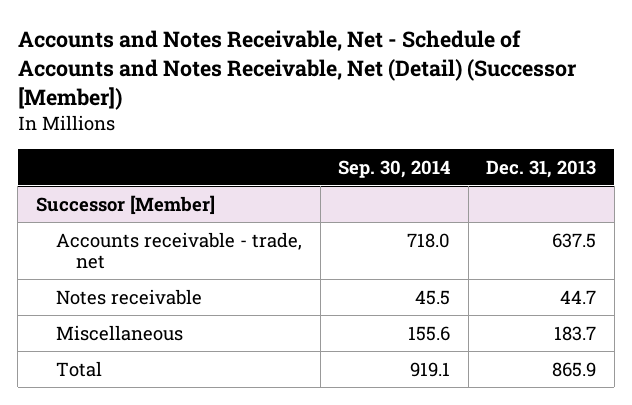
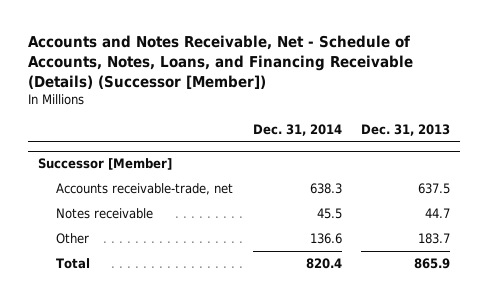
[17,29,577,111] Accounts and Notes Receivable, Net - Schedule of Accounts and Notes Receivable, Net (Detail) (Successor [Member]) -> [27,35,413,89] Accounts and Notes Receivable, Net - Schedule of Accounts, Notes, Loans, and Financing Receivable (Details) (Successor [Member])
[338,159,451,178] Sep. 30, 2014 -> none
none -> [252,123,342,136] Dec. 31, 2014
[55,231,302,270] Accounts receivable - trade, net -> [55,183,233,196] Accounts receivable-trade, net
[55,324,183,341] Miscellaneous -> [55,233,89,245] Other

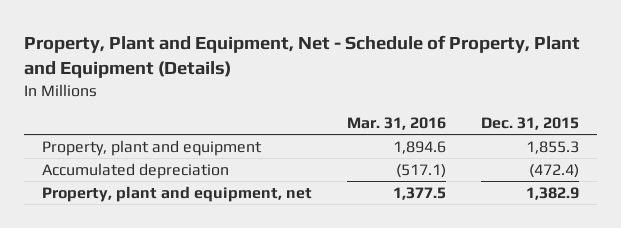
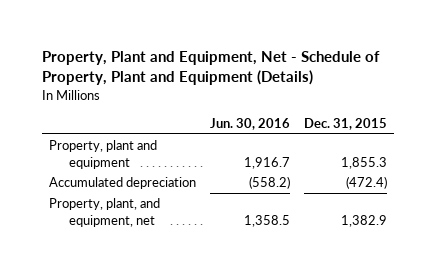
[346,117,446,131] Mar. 31, 2016 -> none
none -> [209,117,290,130] Jun. 30, 2016
[41,185,312,202] Property, plant and equipment, net -> [48,198,160,227] Property, plant, and equipment, net

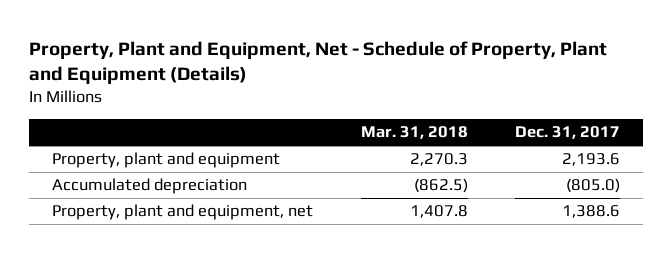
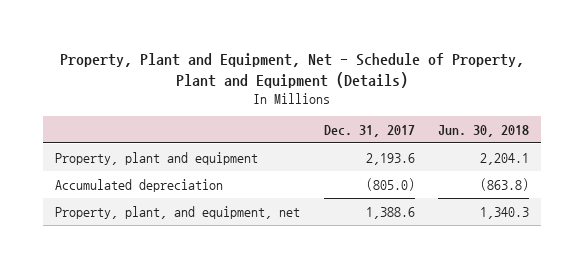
[360,126,468,140] Mar. 31, 2018 -> none
none -> [438,124,530,137] Jun. 30, 2018
[52,204,314,221] Property, plant and equipment, net -> [54,205,300,219] Property, plant, and equipment, net

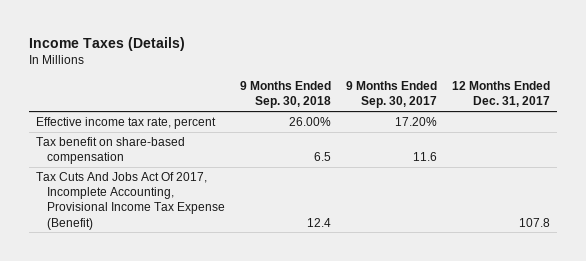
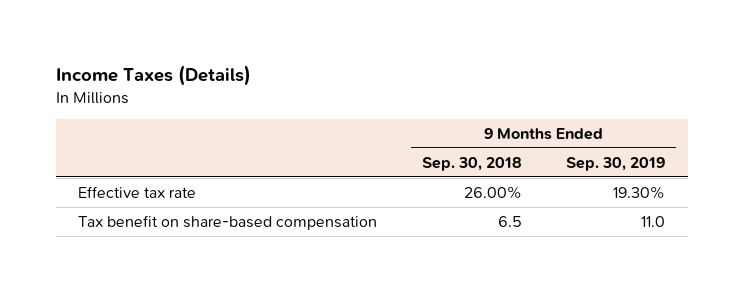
[345,81,437,109] 9 Months Ended Sep. 30, 2017 -> none
[451,81,550,108] 12 Months Ended Dec. 31, 2017 -> none
none -> [566,156,666,171] Sep. 30, 2019
[36,117,217,130] Effective income tax rate, percent -> [78,185,197,198] Effective tax rate
[36,172,225,230] Tax Cuts And Jobs Act Of 2017, Incomplete Accounting, Provisional Income Tax Expense (Benefit) -> none

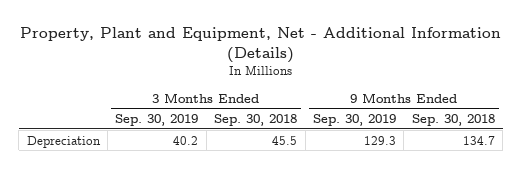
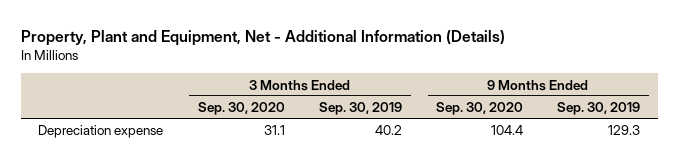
[214,113,298,126] Sep. 30, 2018 -> none
[411,113,495,126] Sep. 30, 2018 -> none
none -> [197,101,285,115] Sep. 30, 2020
none -> [436,101,524,115] Sep. 30, 2020
[26,135,101,148] Depreciation -> [38,125,164,139] Depreciation expense

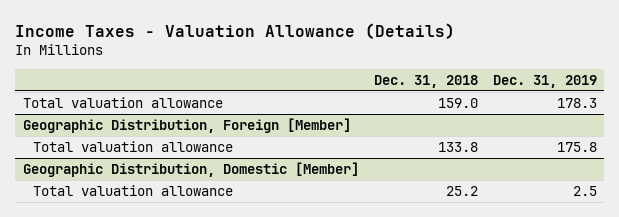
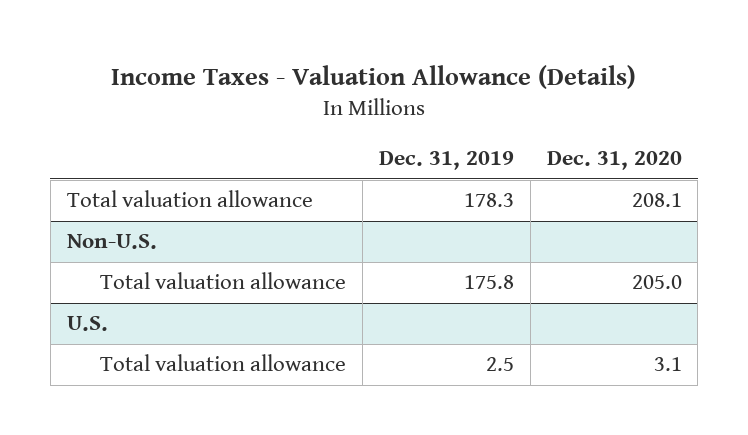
[373,74,478,88] Dec. 31, 2018 -> none
none -> [546,151,682,171] Dec. 31, 2020
[22,117,351,133] Geographic Distribution, Foreign [Member] -> [66,234,157,250] Non-U.S.
[22,161,359,177] Geographic Distribution, Domestic [Member] -> [66,316,108,332] U.S.

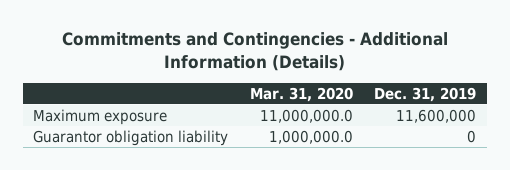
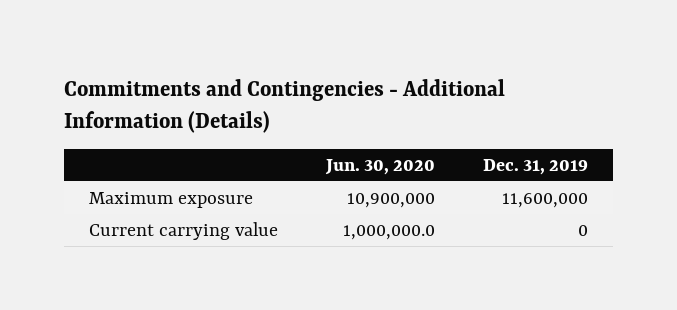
[249,86,353,102] Mar. 31, 2020 -> none
none -> [325,158,436,175] Jun. 30, 2020
[33,129,229,146] Guarantor obligation liability -> [88,221,278,240] Current carrying value

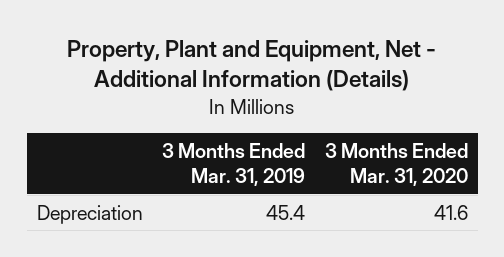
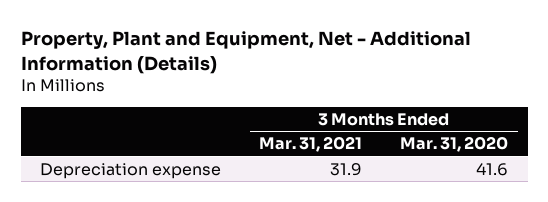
[162,142,306,187] 3 Months Ended Mar. 31, 2019 -> none
none -> [259,136,363,153] Mar. 31, 2021
[36,204,143,224] Depreciation -> [40,162,222,179] Depreciation expense

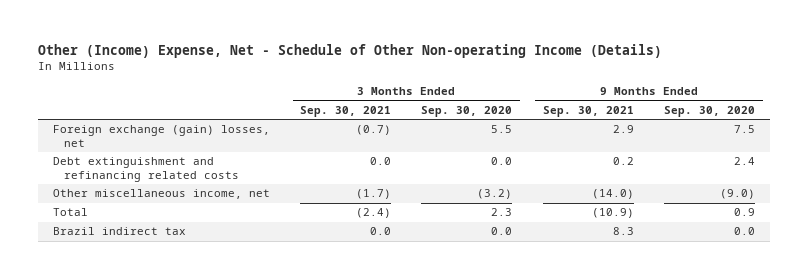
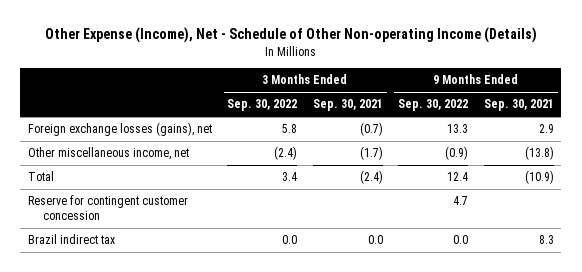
[37,44,662,59] Other (Income) Expense, Net - Schedule of Other Non-operating Income (Details) -> [44,27,537,44] Other Expense (Income), Net - Schedule of Other Non-operating Income (Details)
[421,105,513,117] Sep. 30, 2020 -> none
[664,105,756,117] Sep. 30, 2020 -> none
none -> [227,99,298,112] Sep. 30, 2022
none -> [398,99,469,112] Sep. 30, 2022
[52,157,240,182] Debt extinguishment and refinancing related costs -> none
[52,125,270,147] Foreign exchange (gain) losses, net -> [27,122,212,137] Foreign exchange losses (gains), net
[591,189,634,200] (14.0) -> [524,146,554,161] (13.8)
none -> [27,195,188,221] Reserve for contingent customer concession

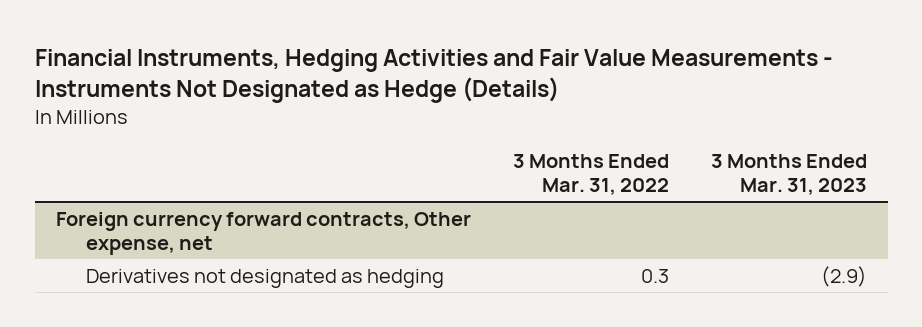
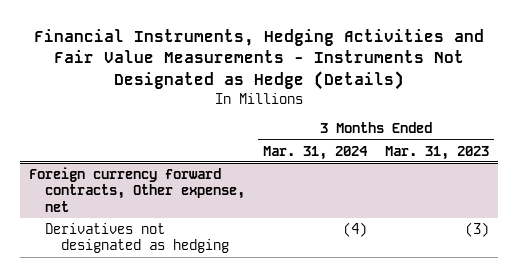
[512,153,669,195] 3 Months Ended Mar. 31, 2022 -> none
none -> [262,145,368,160] Mar. 31, 2024
[820,265,867,287] (2.9) -> [464,221,489,237] (3)

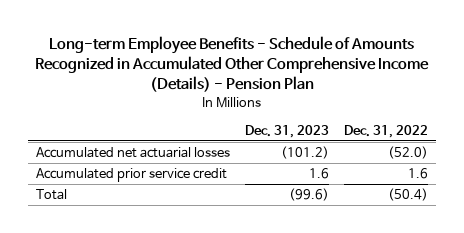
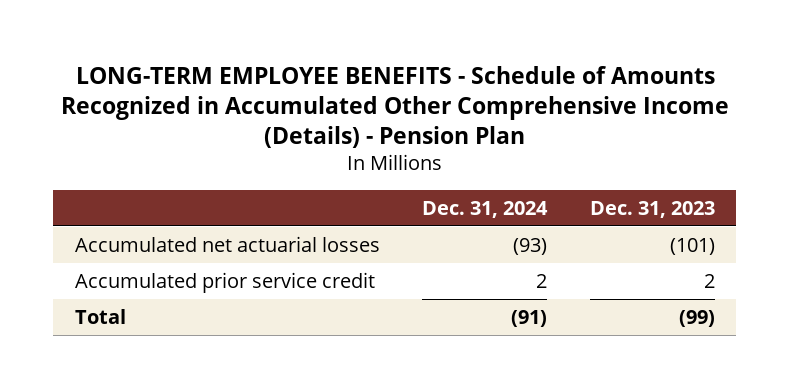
[35,35,430,93] Long-term Employee Benefits - Schedule of Amounts Recognized in Accumulated Other Comprehensive Income (Details) - Pension Plan -> [60,65,729,149] LONG-TERM EMPLOYEE BENEFITS - Schedule of Amounts Recognized in Accumulated Other Comprehensive Income (Details) - Pension Plan
[344,125,429,139] Dec. 31, 2022 -> none
none -> [422,200,549,218] Dec. 31, 2024
[281,145,330,159] (101.2) -> [669,237,715,255] (101)
[309,167,330,179] 1.6 -> [703,273,715,288] 2
[289,187,330,201] (99.6) -> [678,309,715,327] (99)

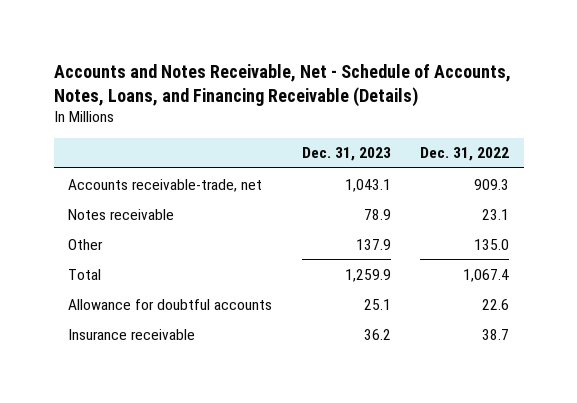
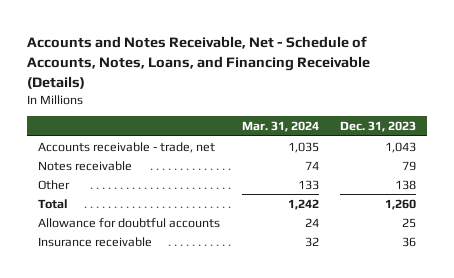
[419,147,509,162] Dec. 31, 2022 -> none
none -> [241,121,319,133] Mar. 31, 2024
[68,178,263,192] Accounts receivable-trade, net -> [38,141,216,153] Accounts receivable - trade, net
[344,178,391,192] 1,043.1 -> [385,141,417,153] 1,043
[363,208,391,220] 78.9 -> [402,160,417,171] 79
[355,238,391,250] 137.9 -> [395,179,417,190] 138
[344,268,391,282] 1,259.9 -> [385,198,417,210] 1,260
[363,298,391,310] 25.1 -> [402,217,417,228] 25
[363,328,391,340] 36.2 -> [402,236,417,247] 36

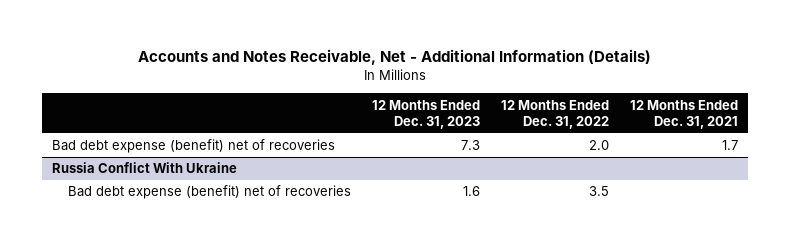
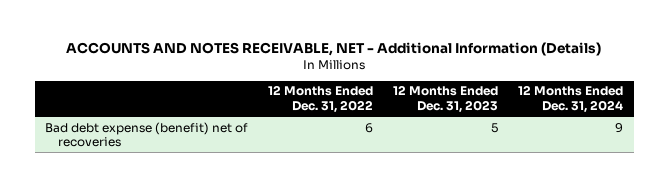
[137,49,651,66] Accounts and Notes Receivable, Net - Additional Information (Details) -> [66,42,602,57] ACCOUNTS AND NOTES RECEIVABLE, NET - Additional Information (Details)
[629,99,738,130] 12 Months Ended Dec. 31, 2021 -> none
none -> [518,85,624,114] 12 Months Ended Dec. 31, 2024
[52,162,238,174] Russia Conflict With Ukraine -> none
[68,185,352,200] Bad debt expense (benefit) net of recoveries -> none
[460,140,480,151] 7.3 -> [491,122,499,133] 5
[588,140,609,151] 2.0 -> [365,122,374,133] 6

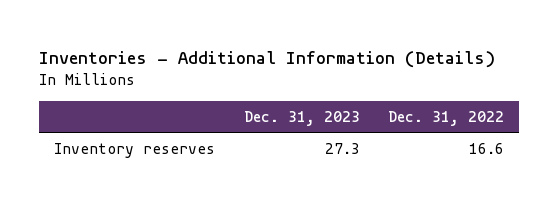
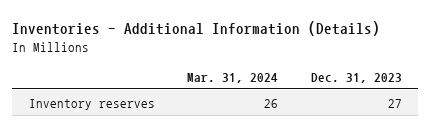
[388,110,505,126] Dec. 31, 2022 -> none
none -> [187,72,279,83] Mar. 31, 2024
[324,143,360,155] 27.3 -> [387,98,402,108] 27

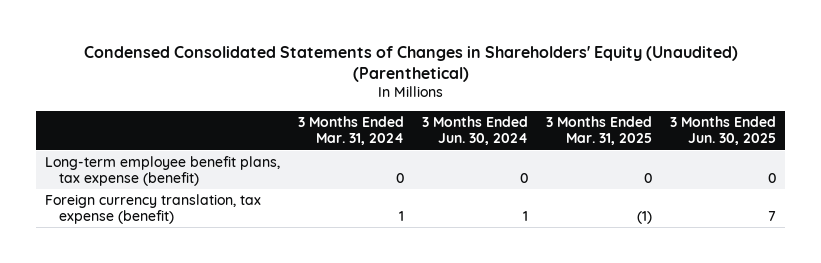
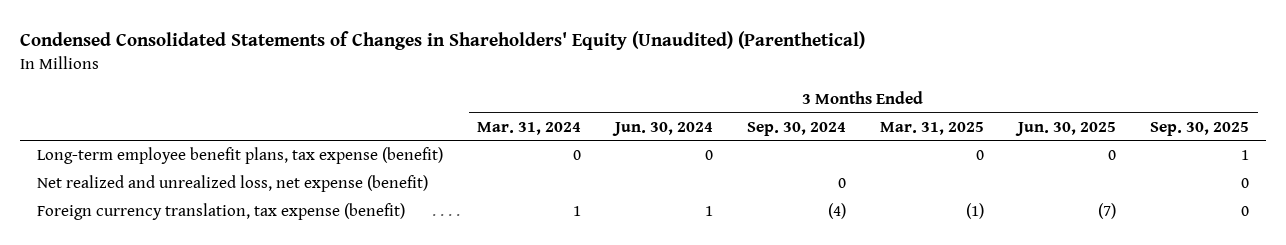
none -> [747,121,847,136] Sep. 30, 2024
none -> [1150,121,1250,136] Sep. 30, 2025
none -> [37,174,429,192] Net realized and unrealized loss, net expense (benefit)
[768,210,777,221] 7 -> [1098,202,1117,219] (7)

